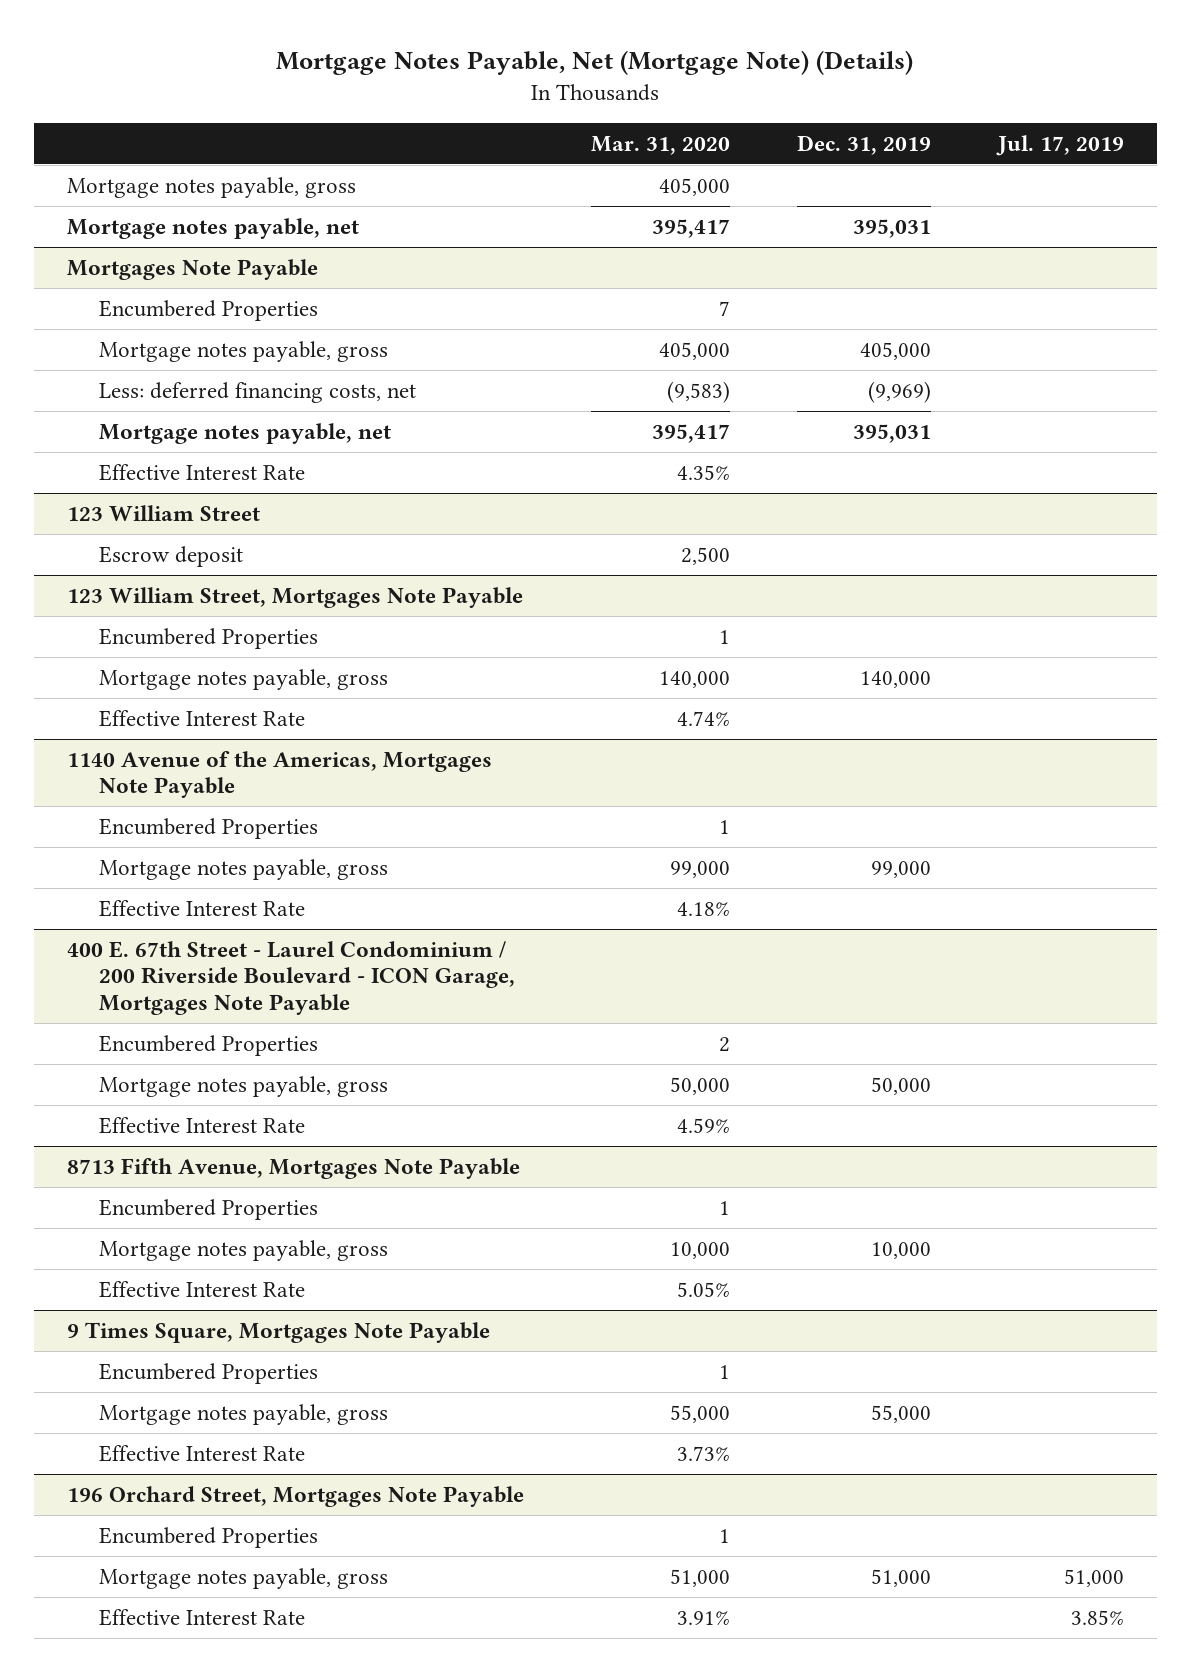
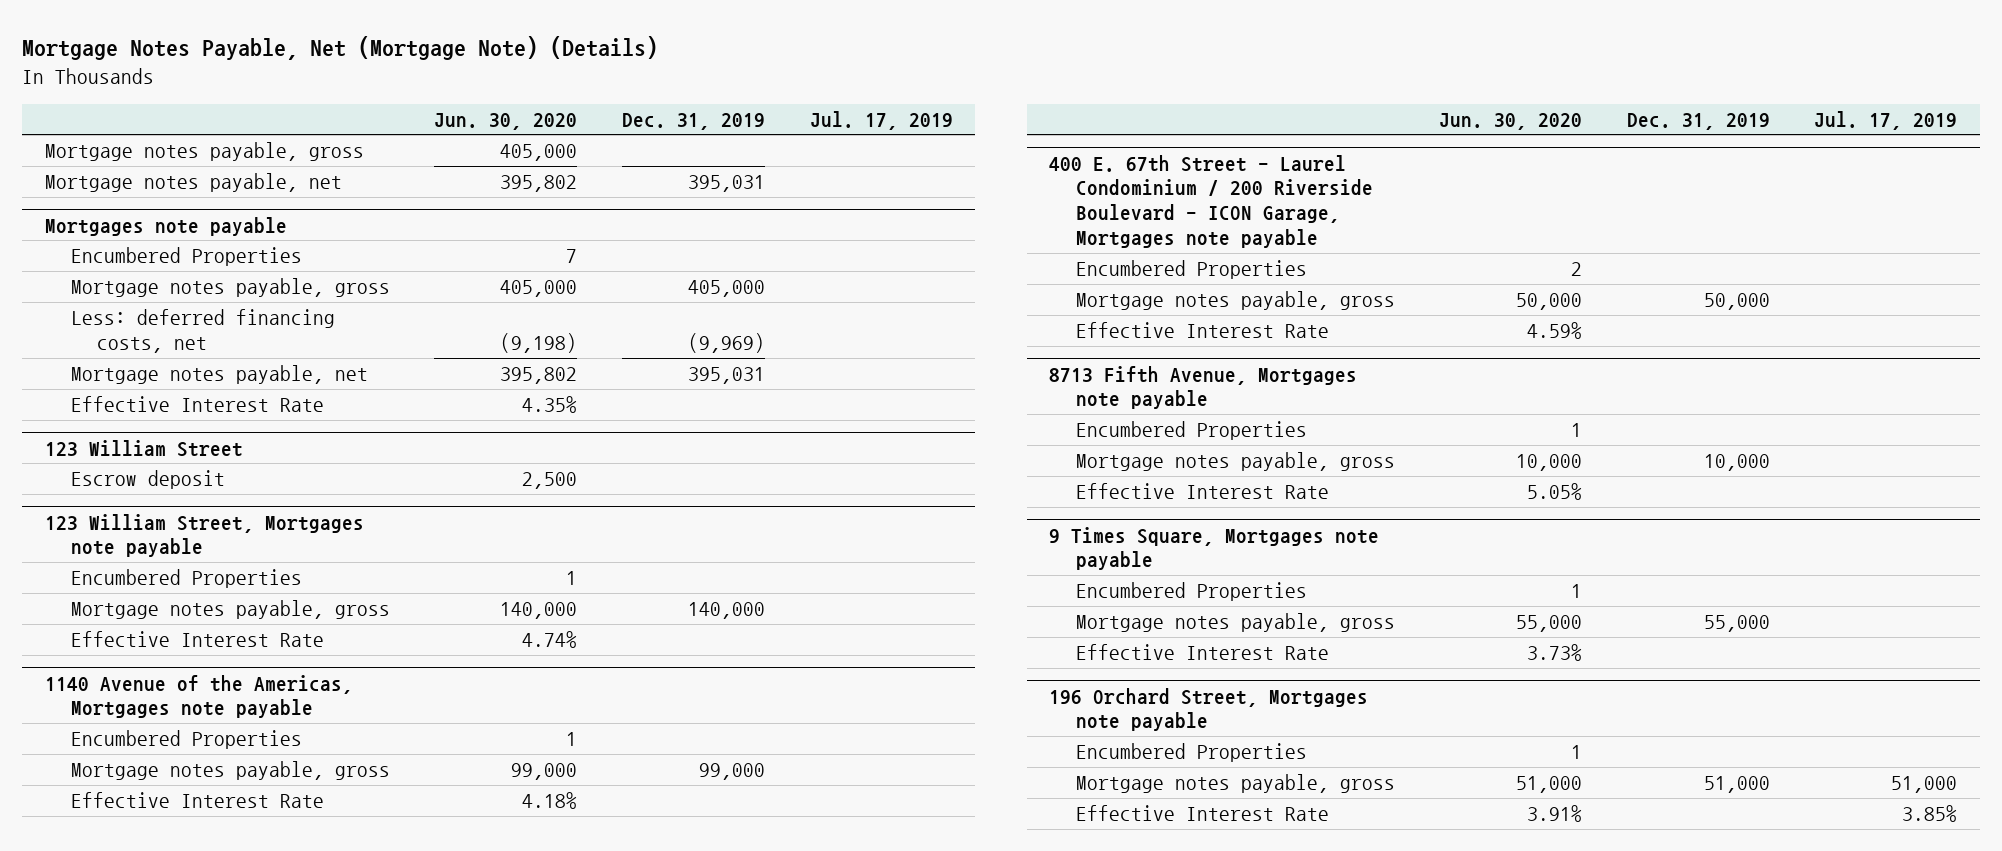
[590,135,730,155] Mar. 31, 2020 -> none
none -> [434,112,578,130] Jun. 30, 2020
[66,258,318,280] Mortgages Note Payable -> [44,216,287,236] Mortgages note payable
[66,586,523,608] 123 William Street, Mortgages Note Payable -> [44,513,364,558] 123 William Street, Mortgages note payable
[66,750,492,799] 1140 Avenue of the Americas, Mortgages Note Payable -> [44,674,353,719] 1140 Avenue of the Americas, Mortgages note payable
[66,940,515,1015] 400 E. 67th Street - Laurel Condominium / 200 Riverside Boulevard - ICON Garage, Mortgages Note Payable -> [1049,154,1373,249] 400 E. 67th Street - Laurel Condominium / 200 Riverside Boulevard - ICON Garage, Mortgages note payable
[66,1157,520,1179] 8713 Fifth Avenue, Mortgages Note Payable -> [1049,365,1358,410] 8713 Fifth Avenue, Mortgages note payable
[66,1321,490,1343] 9 Times Square, Mortgages Note Payable -> [1049,526,1380,571] 9 Times Square, Mortgages note payable
[66,1485,524,1507] 196 Orchard Street, Mortgages Note Payable -> [1049,687,1369,732] 196 Orchard Street, Mortgages note payable

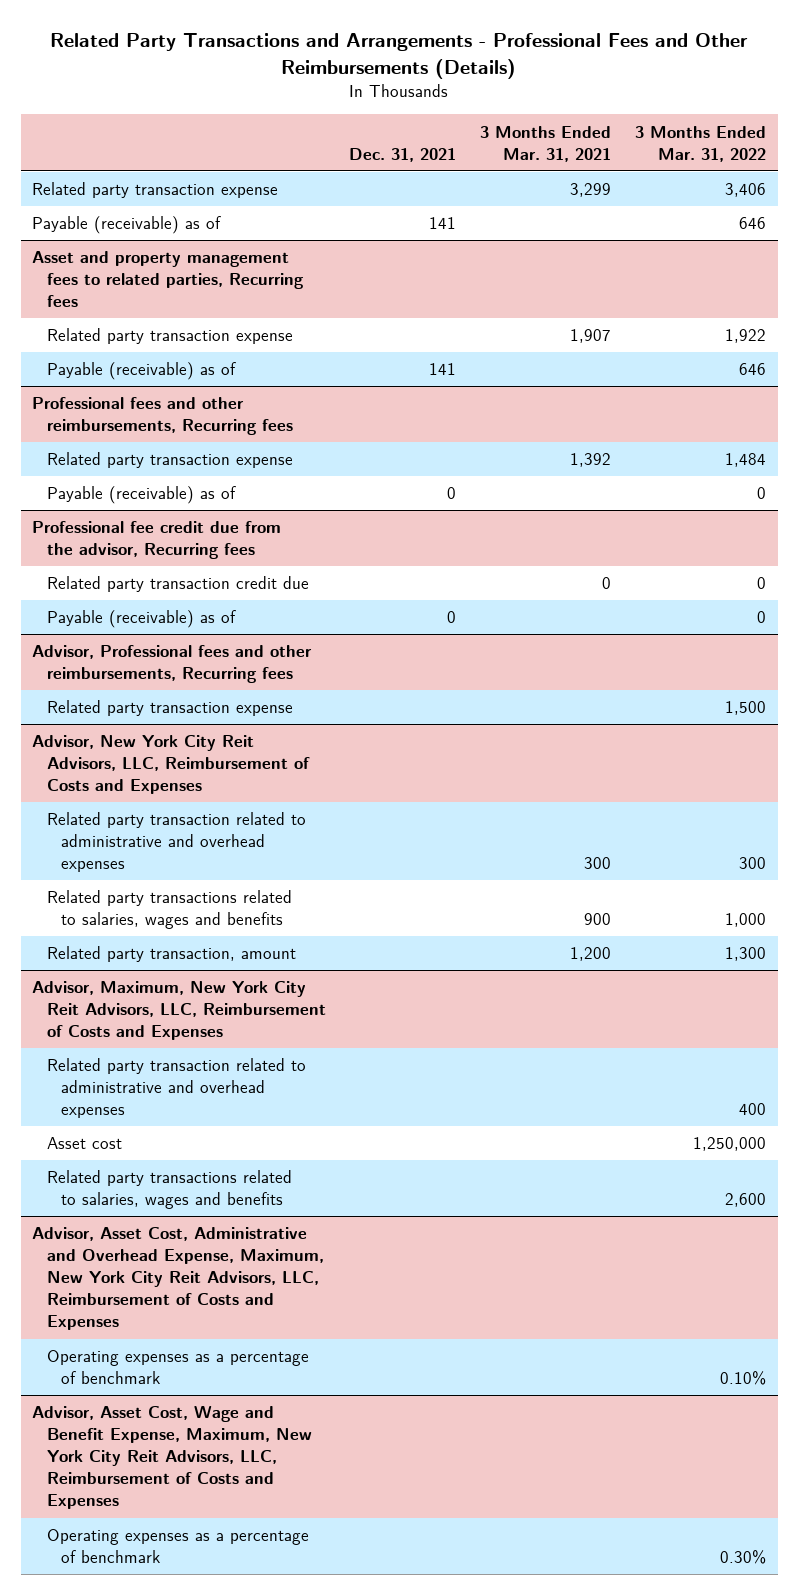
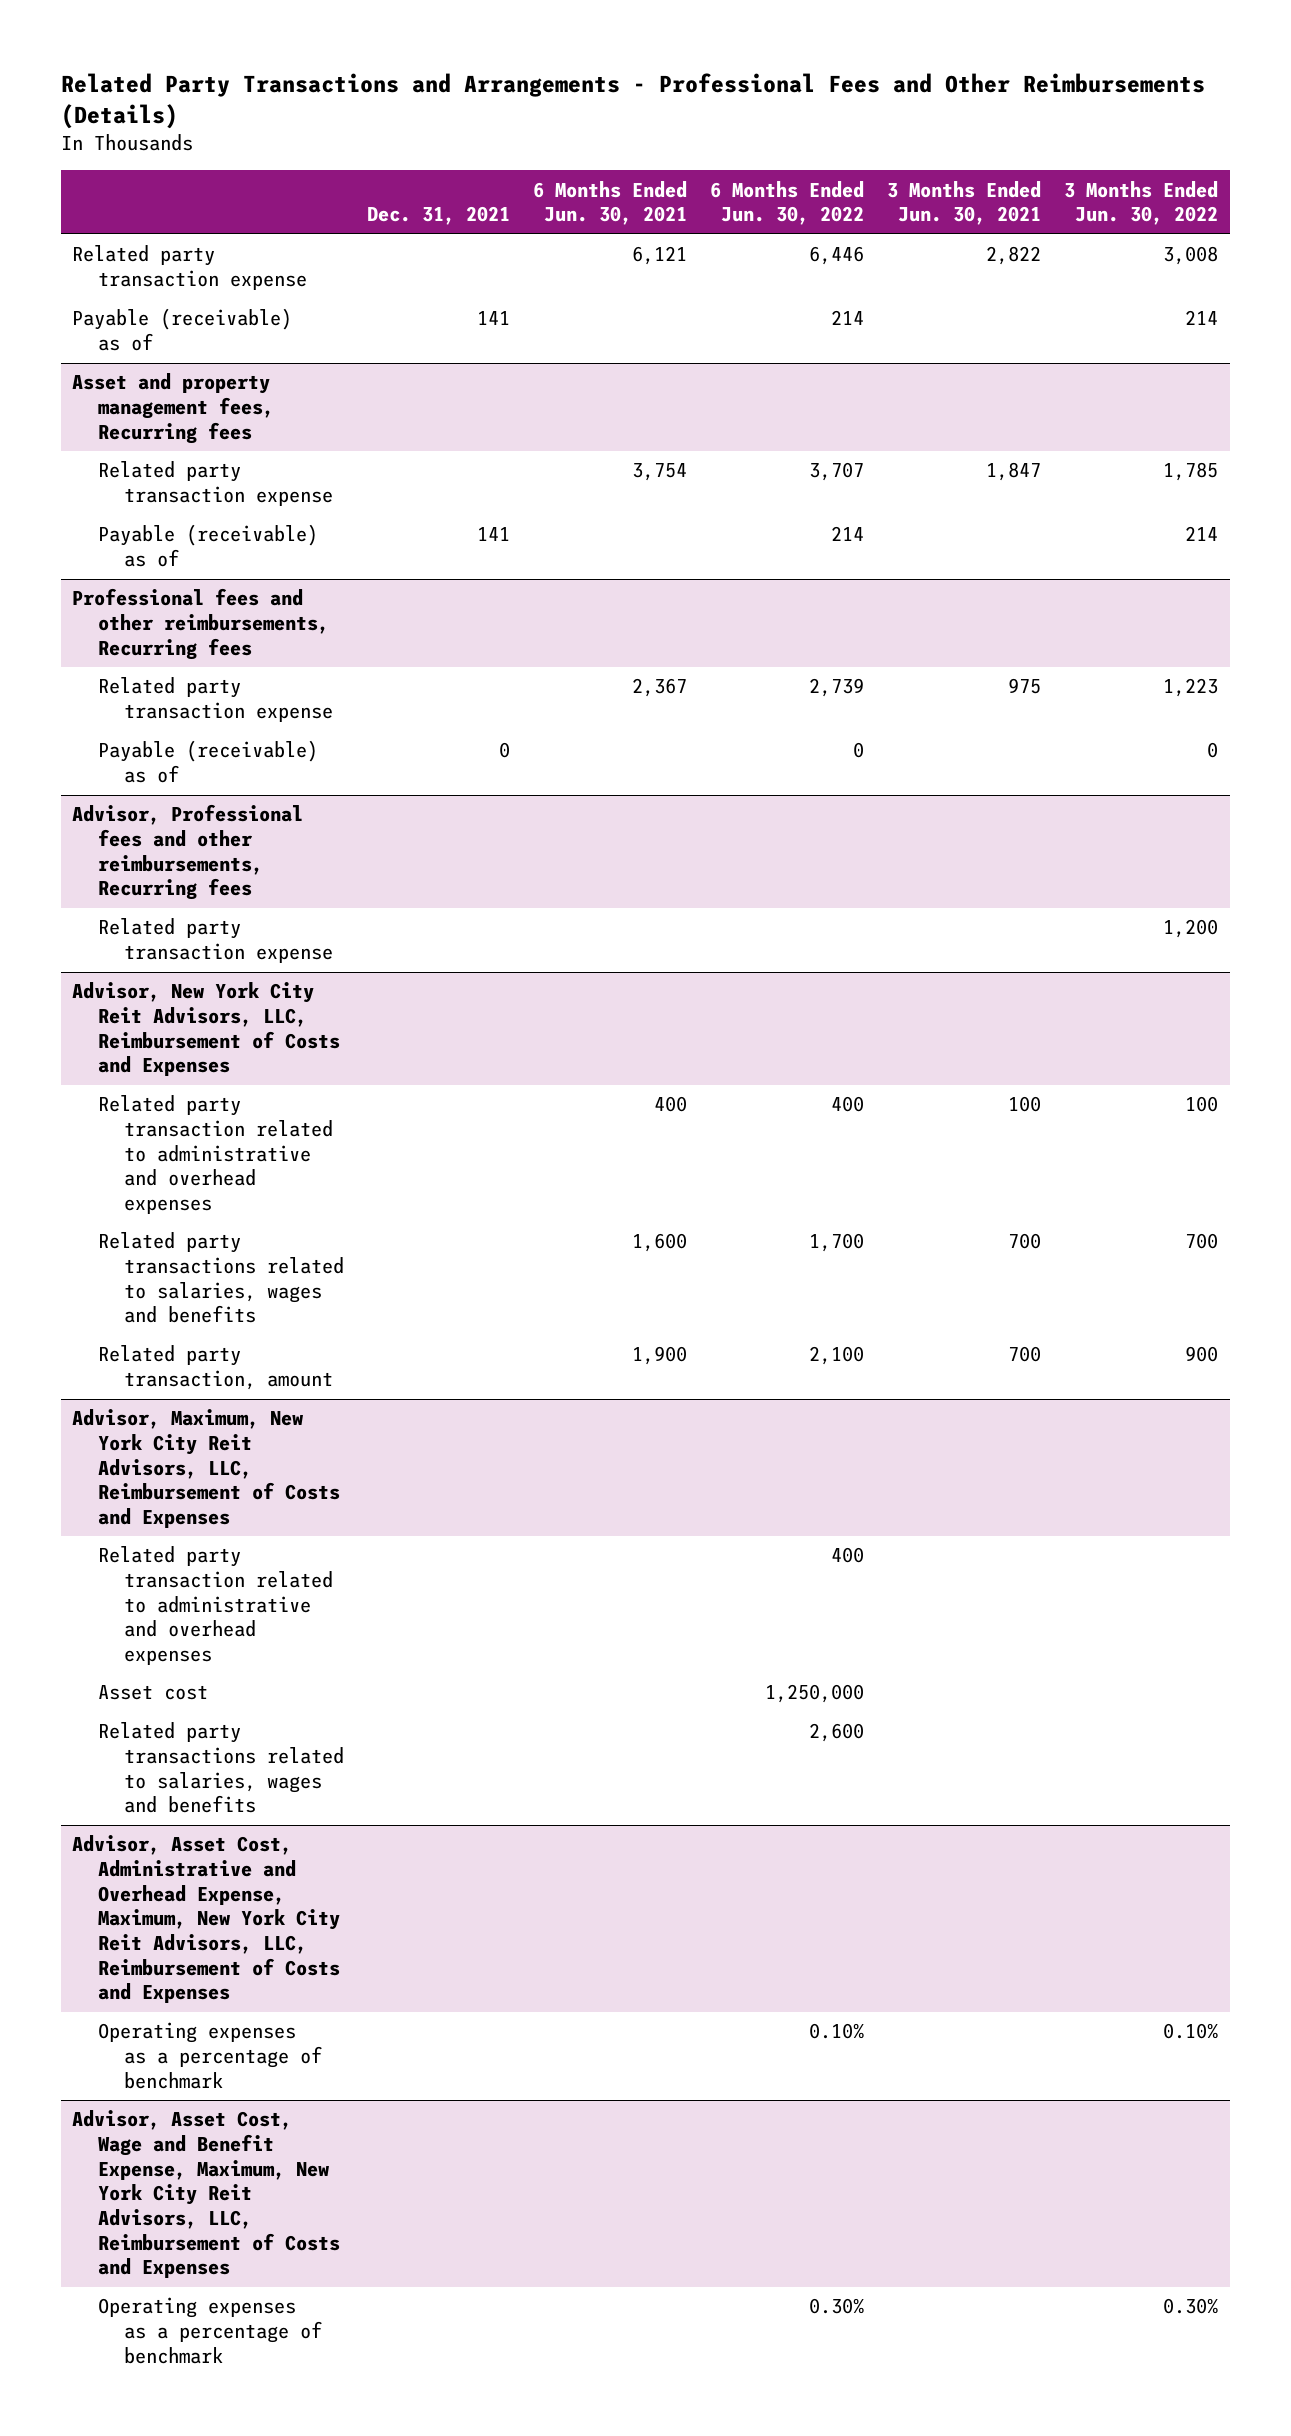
[480,125,612,162] 3 Months Ended Mar. 31, 2021 -> none
[635,125,767,162] 3 Months Ended Mar. 31, 2022 -> none
none -> [533,180,688,226] 6 Months Ended Jun. 30, 2021
none -> [710,180,865,226] 6 Months Ended Jun. 30, 2022
none -> [887,180,1042,226] 3 Months Ended Jun. 30, 2021
none -> [1064,180,1219,226] 3 Months Ended Jun. 30, 2022
[32,251,304,308] Asset and property management fees to related parties, Recurring fees -> [72,373,275,444] Asset and property management fees, Recurring fees
[32,521,282,560] Professional fee credit due from the advisor, Recurring fees -> none
[46,576,309,593] Related party transaction credit due -> none
[46,610,236,629] Payable (receivable) as of -> none

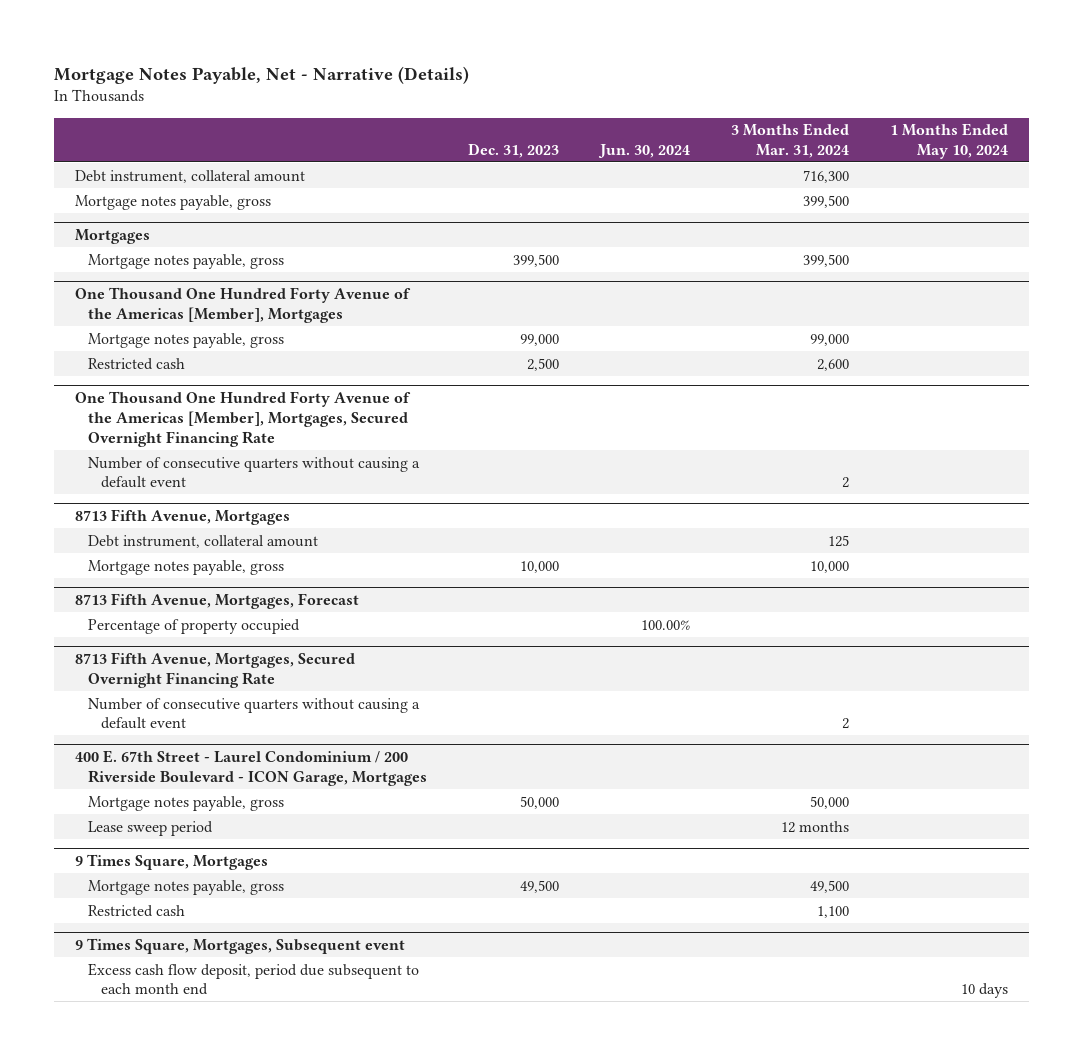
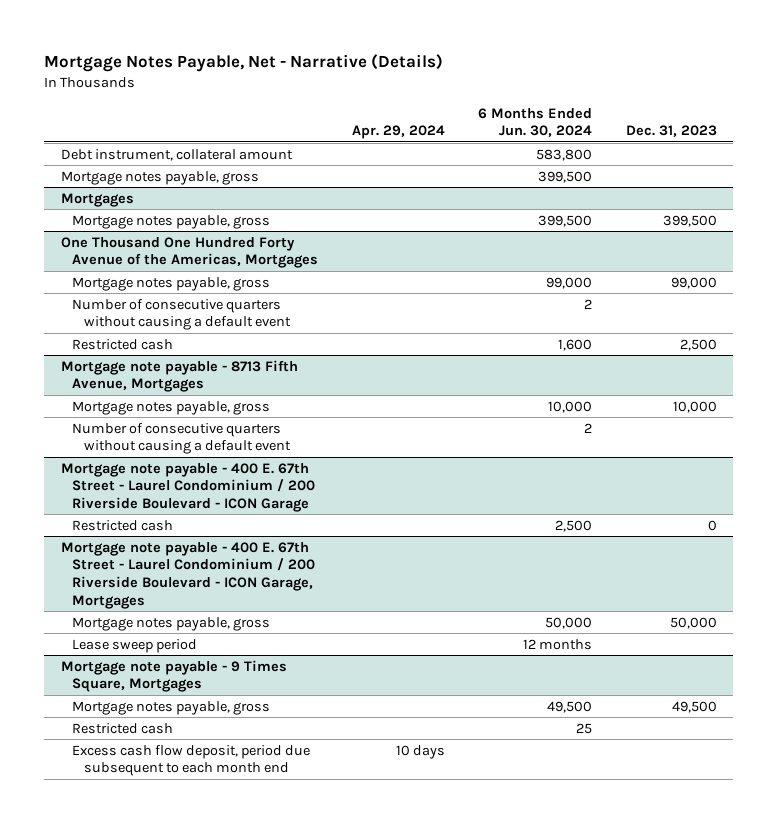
[598,143,691,158] Jun. 30, 2024 -> none
[731,123,850,158] 3 Months Ended Mar. 31, 2024 -> none
[890,123,1009,159] 1 Months Ended May 10, 2024 -> none
none -> [351,125,445,140] Apr. 29, 2024
none -> [478,107,593,138] 6 Months Ended Jun. 30, 2024
[74,287,411,324] One Thousand One Hundred Forty Avenue of the Americas [Member], Mortgages -> [61,236,319,269] One Thousand One Hundred Forty Avenue of the Americas, Mortgages
none -> [72,298,291,331] Number of consecutive quarters without causing a default event
[74,391,411,447] One Thousand One Hundred Forty Avenue of the Americas [Member], Mortgages, Secured Overnight Financing Rate -> none
[88,456,421,489] Number of consecutive quarters without causing a default event -> none
[88,534,319,548] Debt instrument, collateral amount -> none
[74,509,290,526] 8713 Fifth Avenue, Mortgages -> [61,359,299,393] Mortgage note payable - 8713 Fifth Avenue, Mortgages
[74,593,359,610] 8713 Fifth Avenue, Mortgages, Forecast -> none
[88,618,301,634] Percentage of property occupied -> none
[74,652,355,689] 8713 Fifth Avenue, Mortgages, Secured Overnight Financing Rate -> none
[88,697,421,730] Number of consecutive quarters without causing a default event -> none
none -> [72,422,291,455] Number of consecutive quarters without causing a default event
none -> [61,462,316,513] Mortgage note payable - 400 E. 67th Street - Laurel Condominium / 200 Riverside Boulevard - ICON Garage
none -> [72,519,174,531] Restricted cash
[74,750,428,787] 400 E. 67th Street - Laurel Condominium / 200 Riverside Boulevard - ICON Garage, Mortgages -> [61,541,316,610] Mortgage note payable - 400 E. 67th Street - Laurel Condominium / 200 Riverside Boulevard - ICON Garage, Mortgages
[74,854,268,871] 9 Times Square, Mortgages -> [61,659,288,693] Mortgage note payable - 9 Times Square, Mortgages
[74,938,405,955] 9 Times Square, Mortgages, Subsequent event -> none
[88,962,420,996] Excess cash flow deposit, period due subsequent to each month end -> none
none -> [72,744,311,777] Excess cash flow deposit, period due subsequent to each month end

